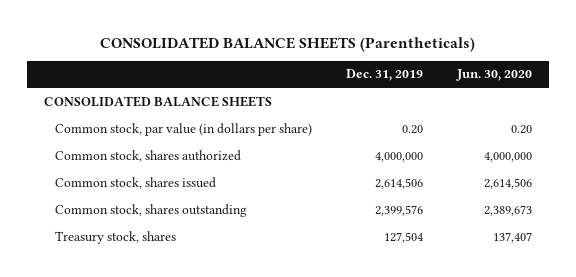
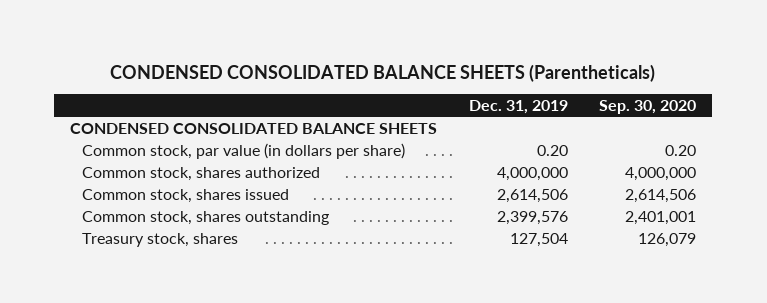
[99,36,475,52] CONSOLIDATED BALANCE SHEETS (Parentheticals) -> [110,63,656,82] CONDENSED CONSOLIDATED BALANCE SHEETS (Parentheticals)
[455,69,532,82] Jun. 30, 2020 -> none
none -> [599,99,697,114] Sep. 30, 2020
[43,95,272,107] CONSOLIDATED BALANCE SHEETS -> [70,122,438,134] CONDENSED CONSOLIDATED BALANCE SHEETS

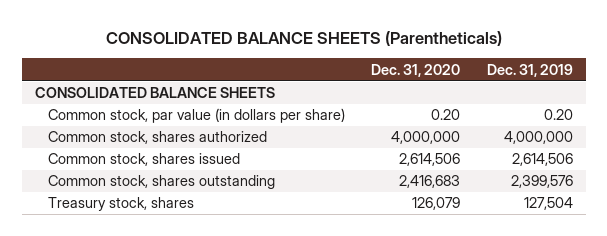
[110,63,656,82] CONDENSED CONSOLIDATED BALANCE SHEETS (Parentheticals) -> [105,31,502,47] CONSOLIDATED BALANCE SHEETS (Parentheticals)
[599,99,697,114] Sep. 30, 2020 -> none
none -> [371,63,461,77] Dec. 31, 2020
[70,122,438,134] CONDENSED CONSOLIDATED BALANCE SHEETS -> [34,87,275,99] CONSOLIDATED BALANCE SHEETS

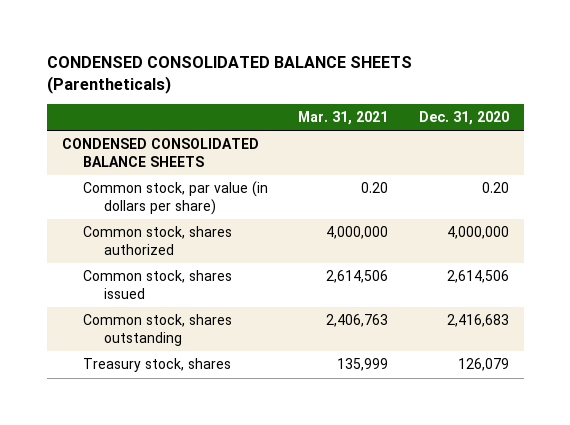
[105,31,502,47] CONSOLIDATED BALANCE SHEETS (Parentheticals) -> [46,56,412,94] CONDENSED CONSOLIDATED BALANCE SHEETS (Parentheticals)
[486,63,573,77] Dec. 31, 2019 -> none
none -> [298,110,389,125] Mar. 31, 2021
[34,87,275,99] CONSOLIDATED BALANCE SHEETS -> [61,138,259,167] CONDENSED CONSOLIDATED BALANCE SHEETS

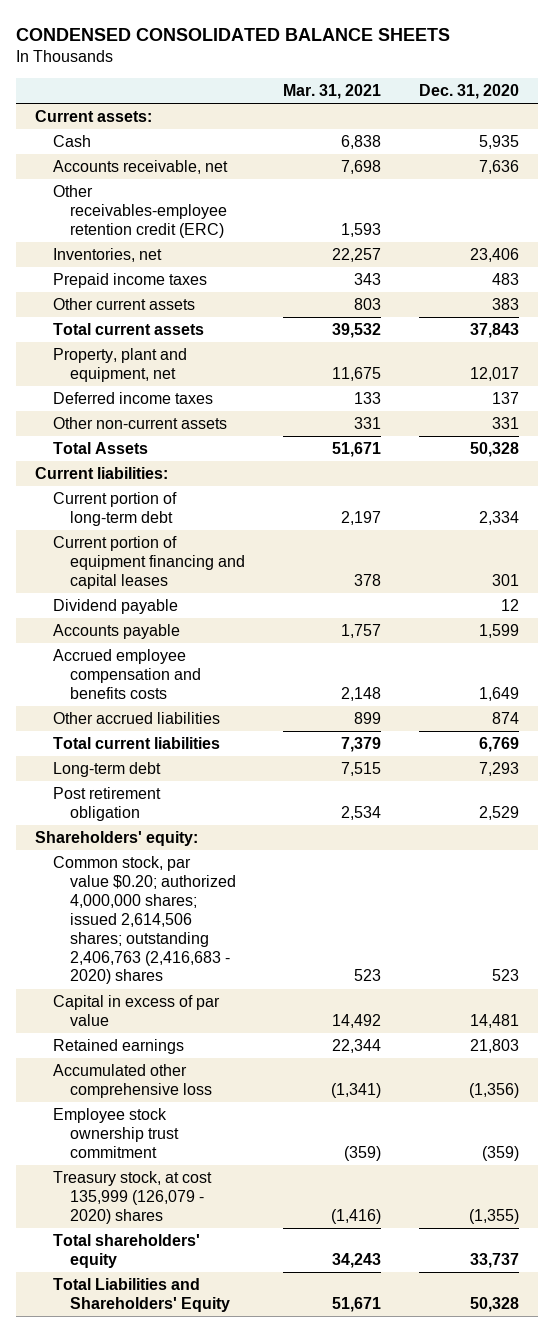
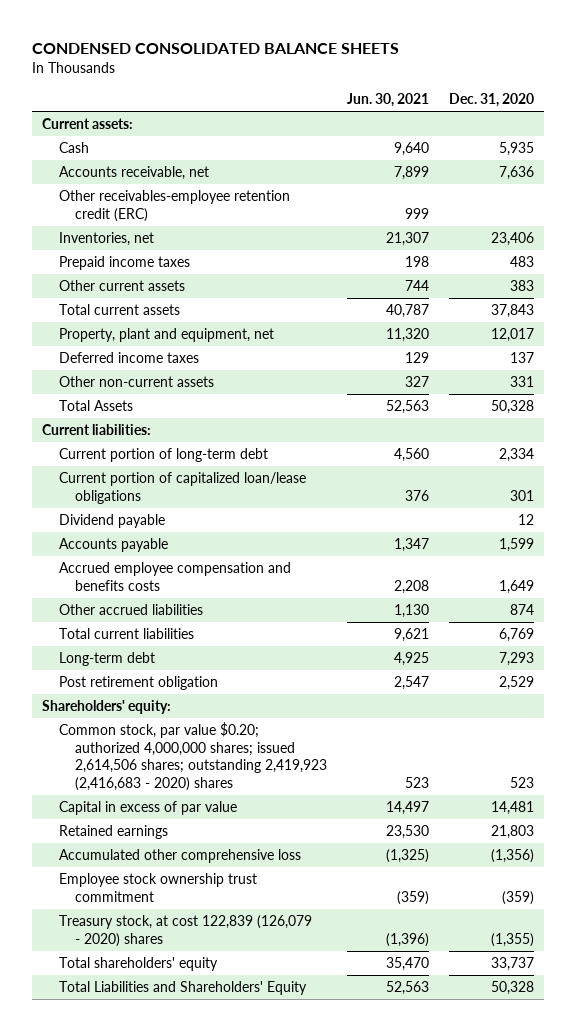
[282,83,381,99] Mar. 31, 2021 -> none
none -> [347,92,430,107] Jun. 30, 2021
[52,536,246,589] Current portion of equipment financing and capital leases -> [58,472,306,504] Current portion of capitalized loan/lease obligations
[52,856,237,985] Common stock, par value $0.20; authorized 4,000,000 shares; issued 2,614,506 shares; outstanding 2,406,763 (2,416,683 - 2020) shares -> [58,722,328,792] Common stock, par value $0.20; authorized 4,000,000 shares; issued 2,614,506 shares; outstanding 2,419,923 (2,416,683 - 2020) shares
[52,1171,212,1224] Treasury stock, at cost 135,999 (126,079 - 2020) shares -> [58,915,312,947] Treasury stock, at cost 122,839 (126,079 - 2020) shares

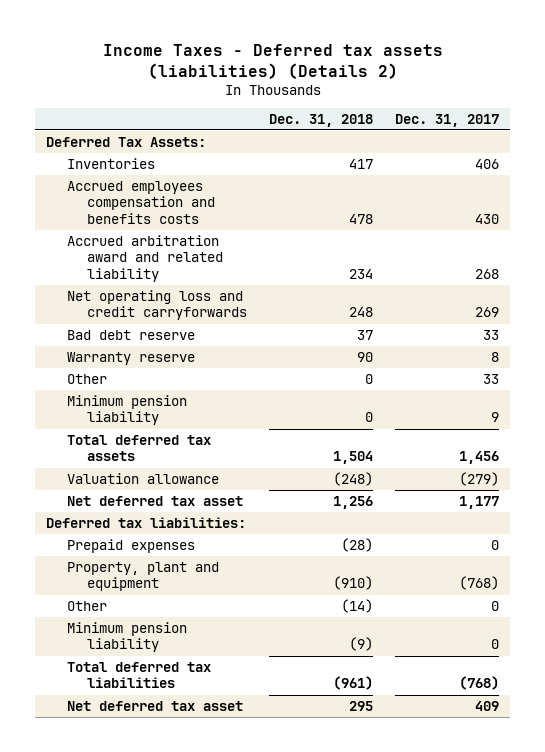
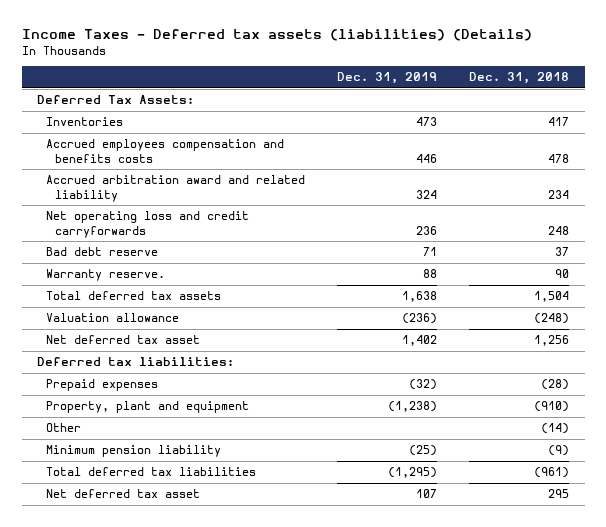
[102,44,443,79] Income Taxes - Deferred tax assets (liabilities) (Details 2) -> [21,29,532,42] Income Taxes - Deferred tax assets (liabilities) (Details)
[394,113,499,127] Dec. 31, 2017 -> none
none -> [337,72,438,85] Dec. 31, 2019
[66,373,107,384] Other -> none
[66,394,187,426] Minimum pension liability -> none
[66,351,195,365] Warranty reserve -> [46,269,166,282] Warranty reserve.

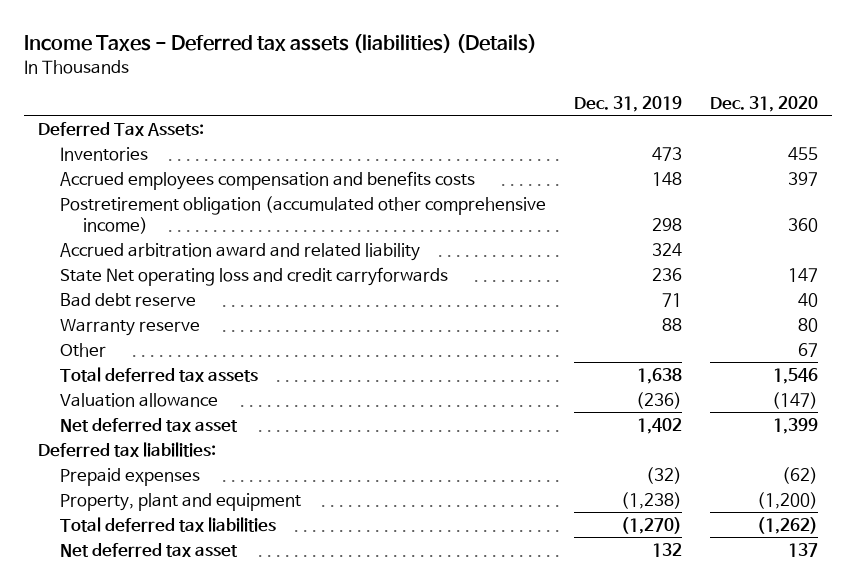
[468,72,569,85] Dec. 31, 2018 -> none
none -> [710,95,819,112] Dec. 31, 2020
[416,153,438,163] 446 -> [652,171,683,186] 148
none -> [60,195,547,234] Postretirement obligation (accumulated other comprehensive income)
[46,211,250,238] Net operating loss and credit carryforwards -> [60,266,449,286] State Net operating loss and credit carryforwards
[46,269,166,282] Warranty reserve. -> [60,318,201,336] Warranty reserve
[46,423,82,433] Other -> [60,342,107,357] Other
[46,445,222,458] Minimum pension liability -> none
[388,467,438,479] (1,295) -> [621,516,683,534] (1,270)
[416,489,438,499] 107 -> [652,542,683,557] 132

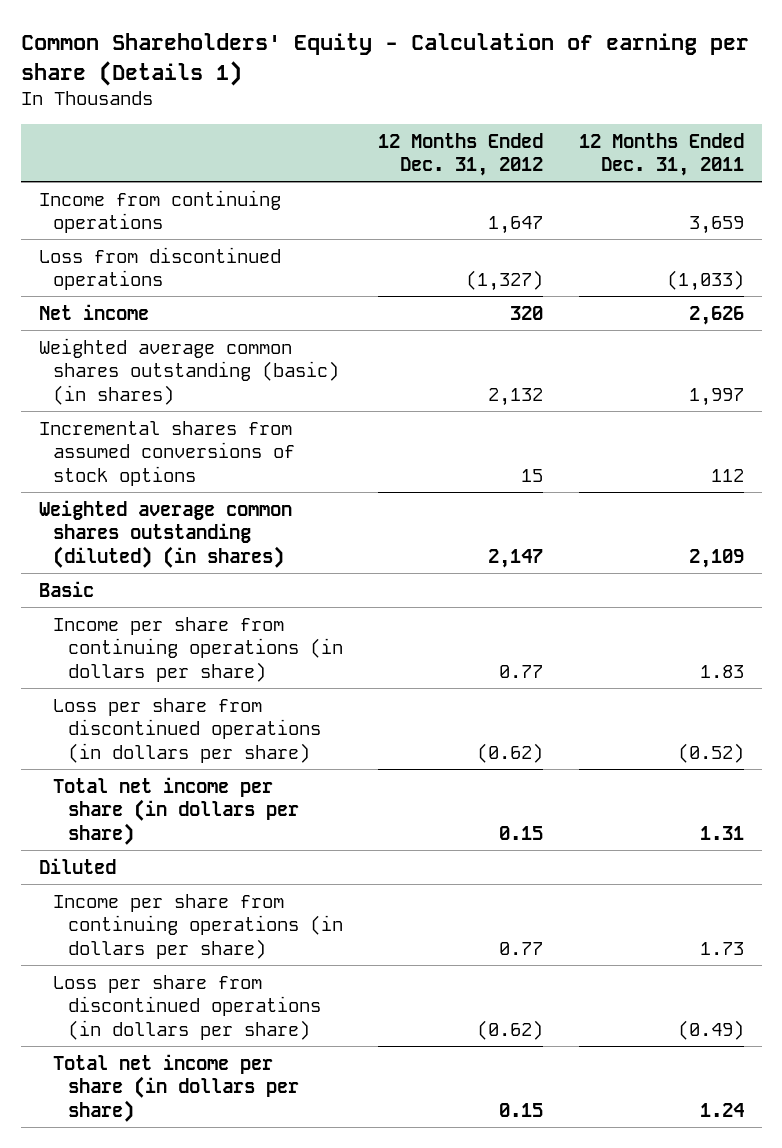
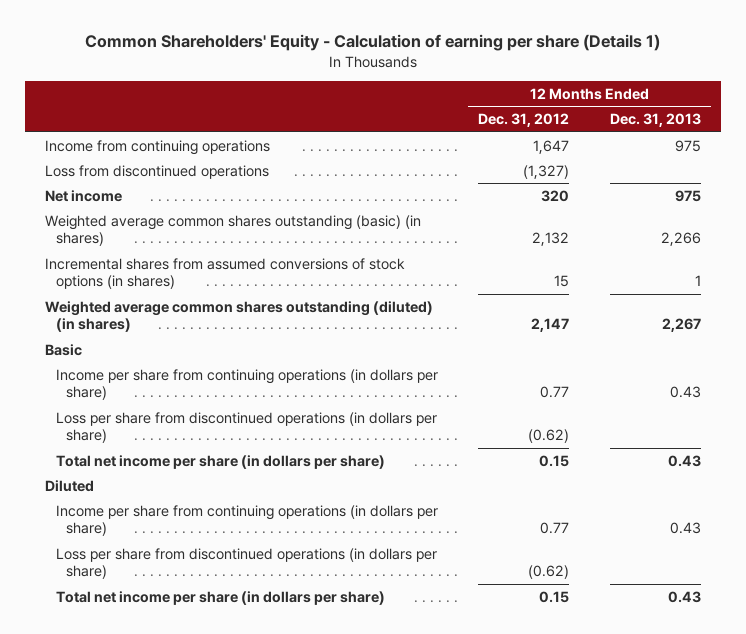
[578,132,744,177] 12 Months Ended Dec. 31, 2011 -> none
none -> [609,113,701,128] Dec. 31, 2013
[38,420,296,486] Incremental shares from assumed conversions of stock options -> [45,257,406,290] Incremental shares from assumed conversions of stock options (in shares)

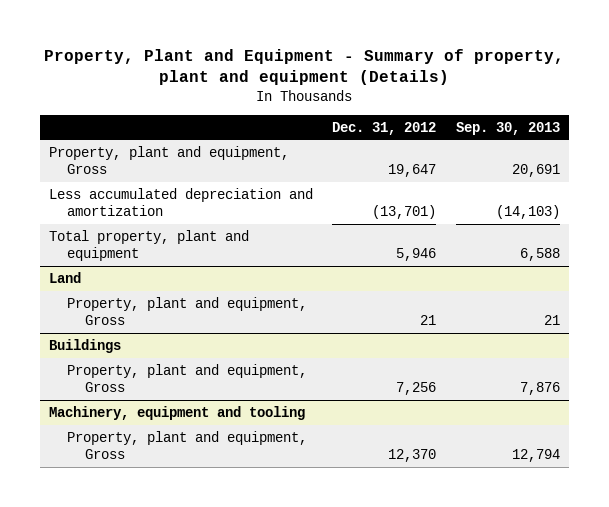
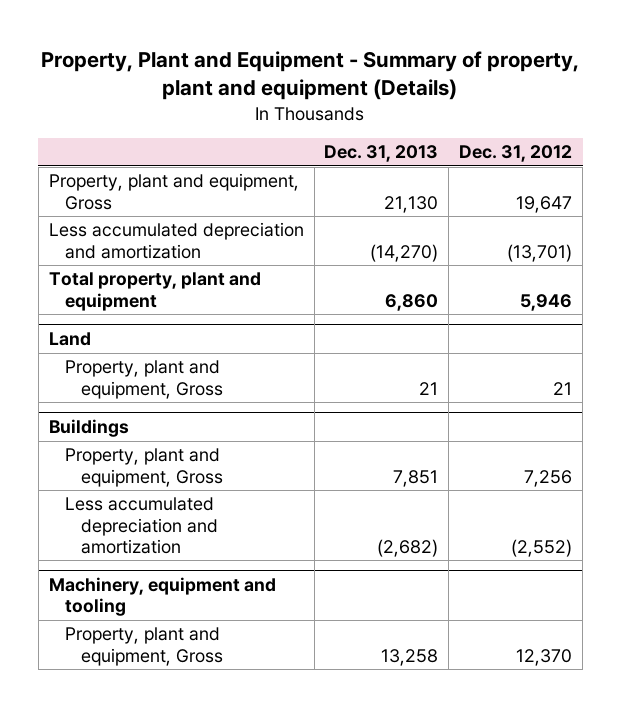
[455,121,560,135] Sep. 30, 2013 -> none
none -> [324,145,439,163] Dec. 31, 2013
none -> [64,497,219,554] Less accumulated depreciation and amortization

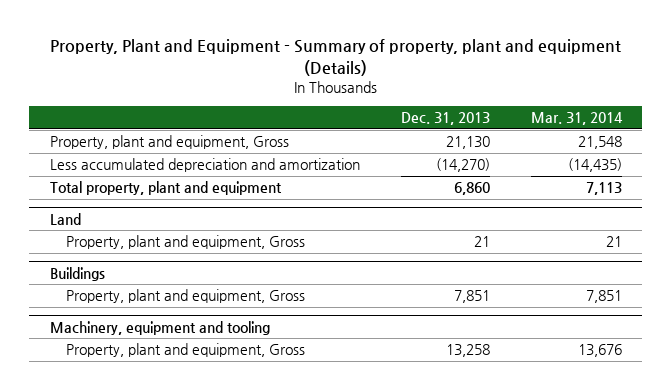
[459,145,573,163] Dec. 31, 2012 -> none
none -> [530,112,623,126] Mar. 31, 2014
[64,497,219,554] Less accumulated depreciation and amortization -> none

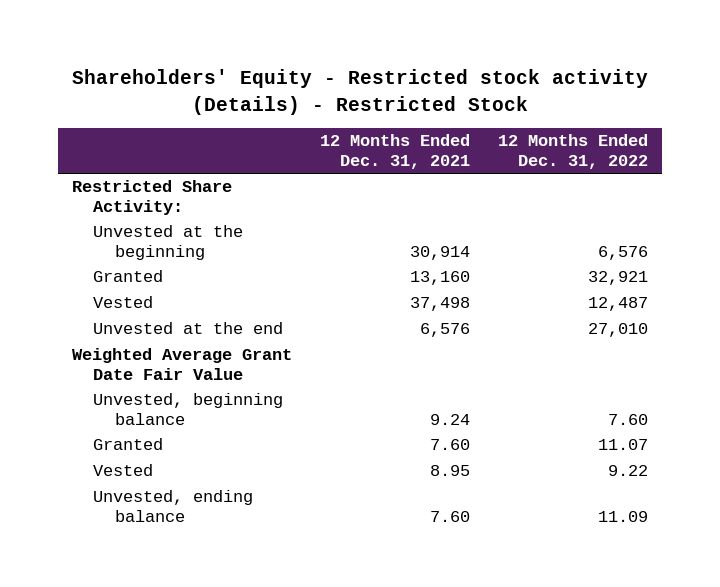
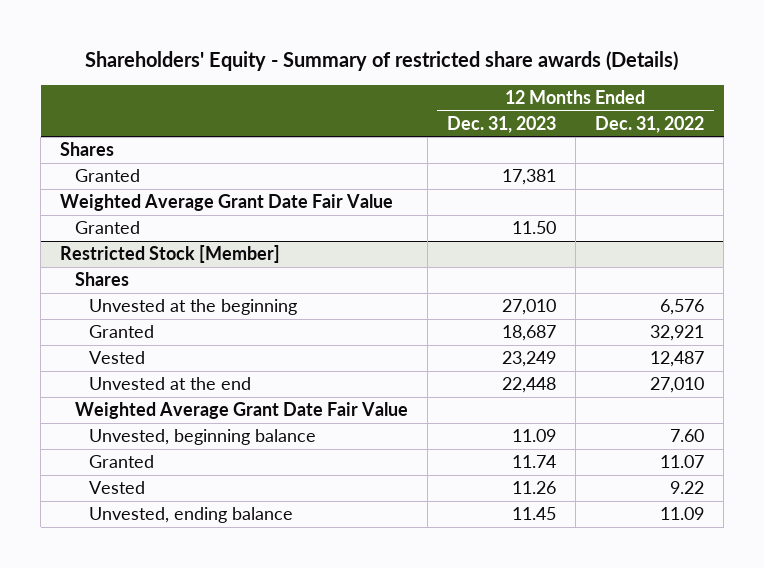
[72,69,649,115] Shareholders' Equity - Restricted stock activity (Details) - Restricted Stock -> [85,51,679,72] Shareholders' Equity - Summary of restricted share awards (Details)
[320,134,471,170] 12 Months Ended Dec. 31, 2021 -> none
none -> [446,115,556,133] Dec. 31, 2023
[71,180,232,216] Restricted Share Activity: -> [60,142,115,157] Shares
none -> [74,169,140,183] Granted
none -> [60,194,394,212] Weighted Average Grant Date Fair Value
none -> [74,221,140,235] Granted
none -> [60,245,281,264] Restricted Stock [Member]
none -> [74,272,129,287] Shares

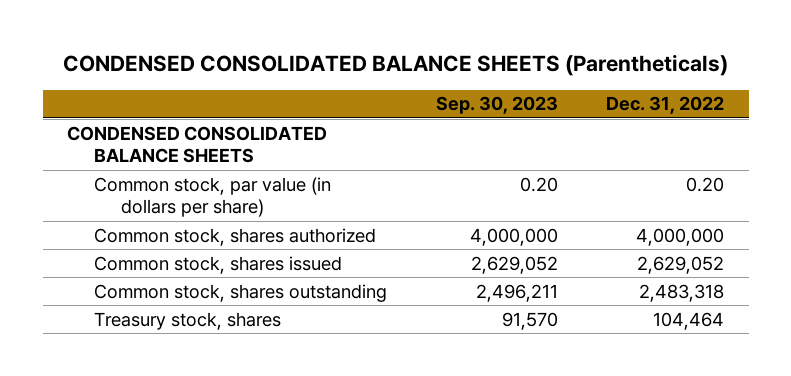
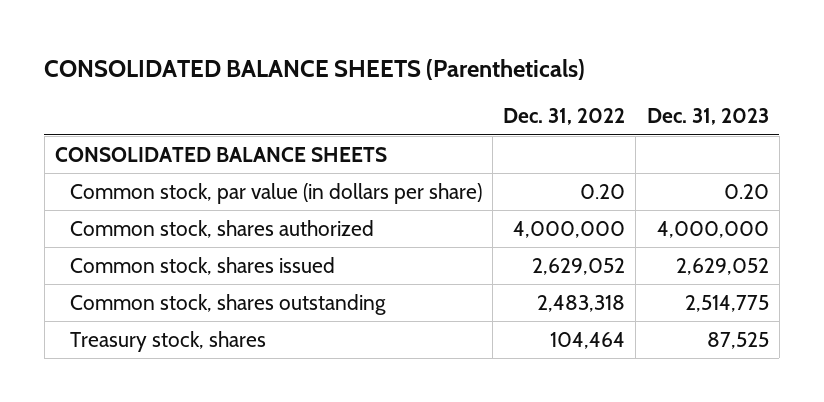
[62,54,728,77] CONDENSED CONSOLIDATED BALANCE SHEETS (Parentheticals) -> [44,58,586,80] CONSOLIDATED BALANCE SHEETS (Parentheticals)
[435,96,558,115] Sep. 30, 2023 -> none
none -> [646,108,769,126] Dec. 31, 2023
[67,125,328,164] CONDENSED CONSOLIDATED BALANCE SHEETS -> [55,146,388,162] CONSOLIDATED BALANCE SHEETS

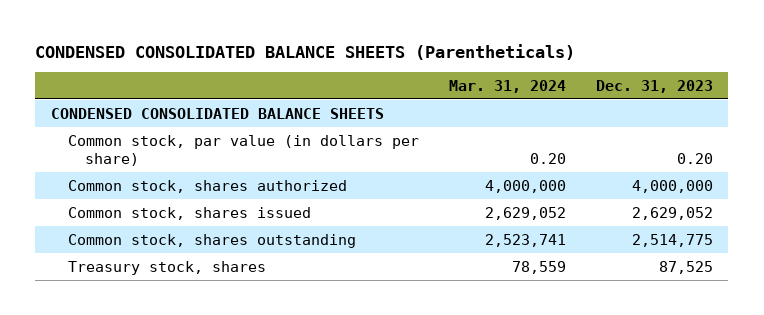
[44,58,586,80] CONSOLIDATED BALANCE SHEETS (Parentheticals) -> [35,43,576,60] CONDENSED CONSOLIDATED BALANCE SHEETS (Parentheticals)
[503,108,626,126] Dec. 31, 2022 -> none
none -> [449,79,567,93] Mar. 31, 2024
[55,146,388,162] CONSOLIDATED BALANCE SHEETS -> [50,107,384,119] CONDENSED CONSOLIDATED BALANCE SHEETS

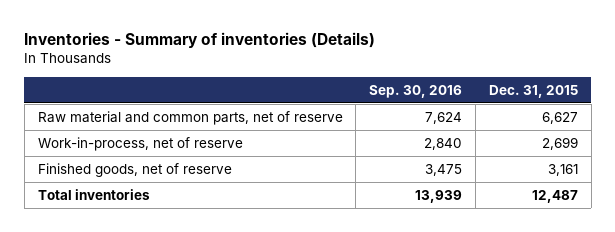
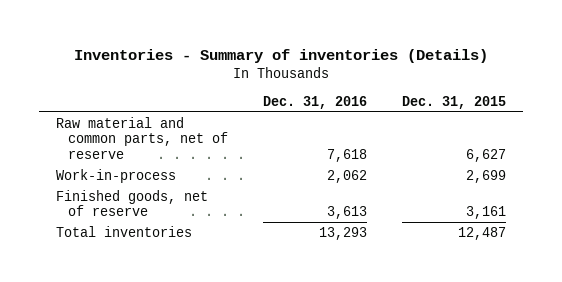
[369,84,463,98] Sep. 30, 2016 -> none
none -> [262,95,367,109] Dec. 31, 2016
[37,136,243,151] Work-in-process, net of reserve -> [56,168,177,183] Work-in-process

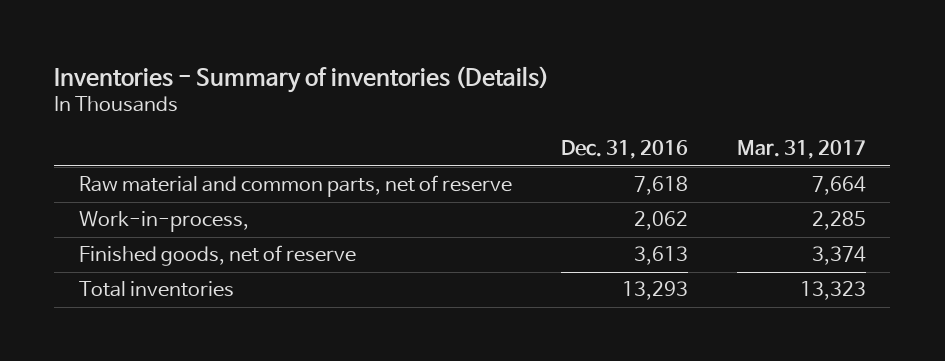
[401,95,506,109] Dec. 31, 2015 -> none
none -> [736,140,866,160] Mar. 31, 2017
[56,168,177,183] Work-in-process -> [78,211,249,233] Work-in-process,

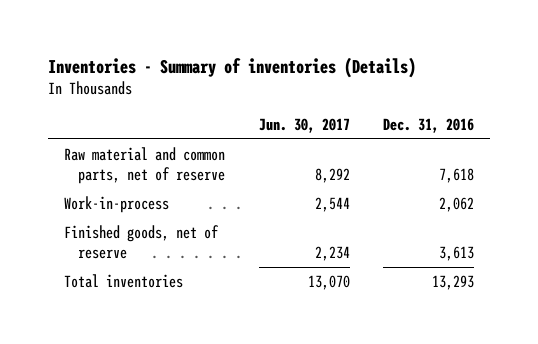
[736,140,866,160] Mar. 31, 2017 -> none
none -> [258,118,350,134] Jun. 30, 2017
[78,211,249,233] Work-in-process, -> [64,195,170,213] Work-in-process

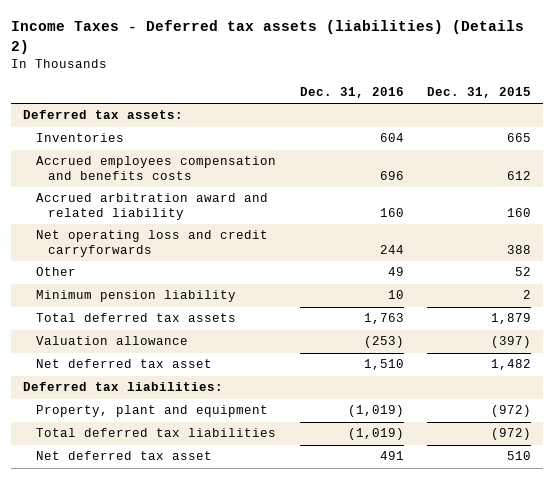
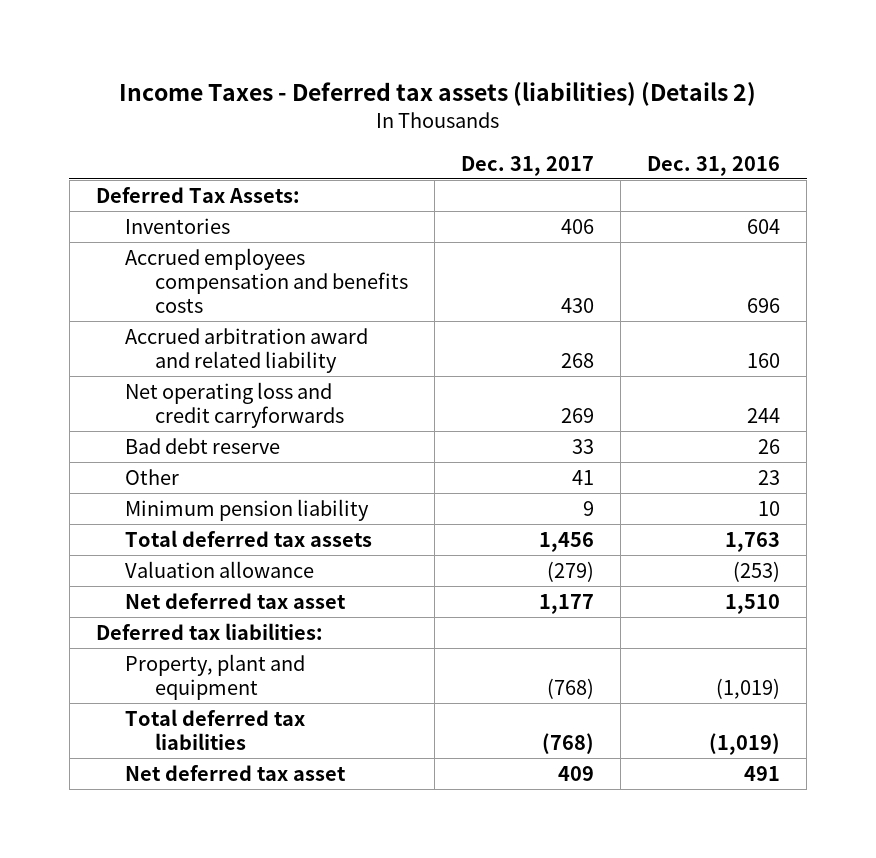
[427,87,532,99] Dec. 31, 2015 -> none
none -> [460,155,594,176] Dec. 31, 2017
[23,110,184,120] Deferred tax assets: -> [95,186,300,203] Deferred Tax Assets:
none -> [125,437,281,454] Bad debt reserve
[387,267,404,277] 49 -> [758,469,781,485] 23

